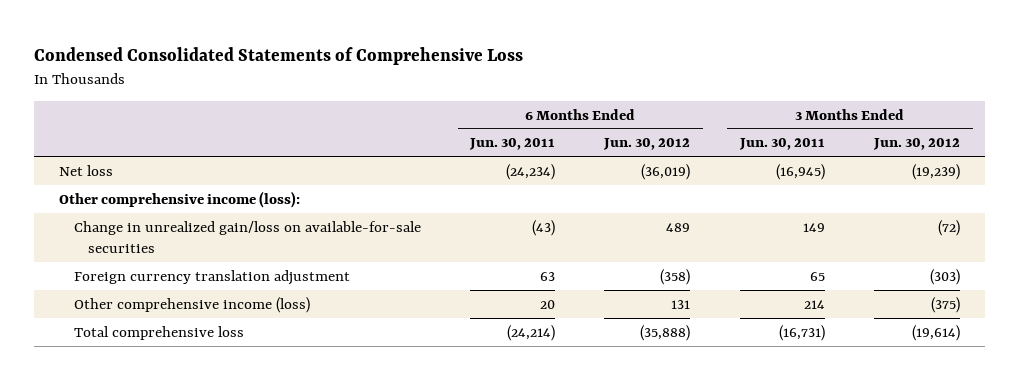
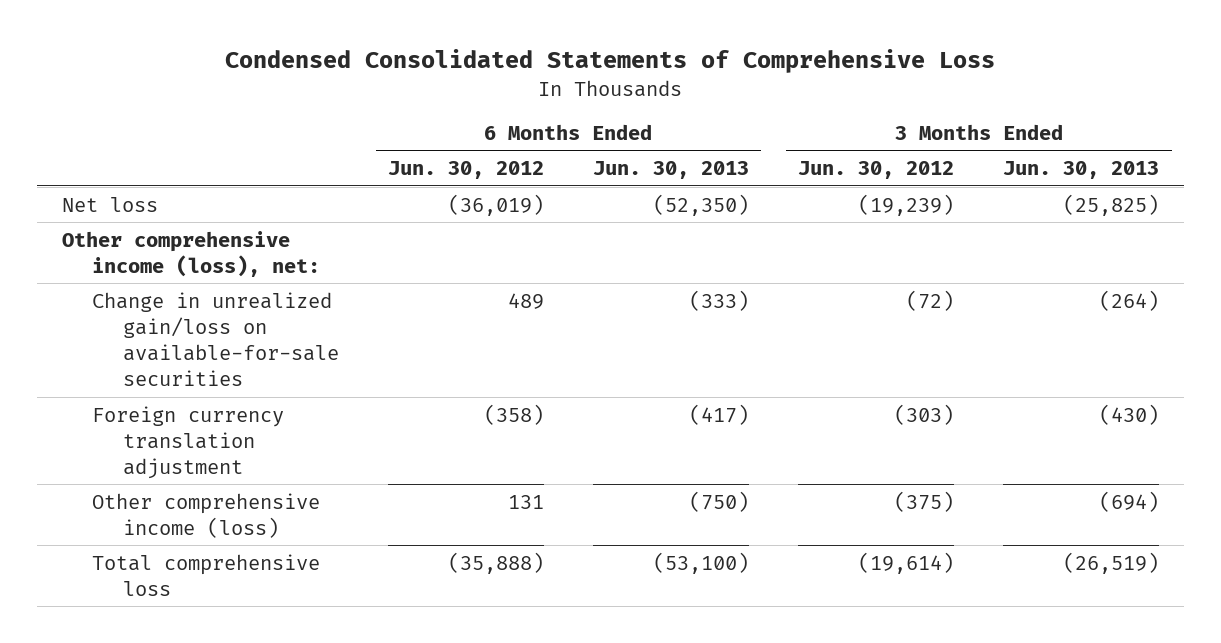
[469,138,556,151] Jun. 30, 2011 -> none
[738,138,825,151] Jun. 30, 2011 -> none
none -> [593,161,750,180] Jun. 30, 2013
none -> [1003,161,1160,180] Jun. 30, 2013
[59,190,301,208] Other comprehensive income (loss): -> [61,230,321,277] Other comprehensive income (loss), net:

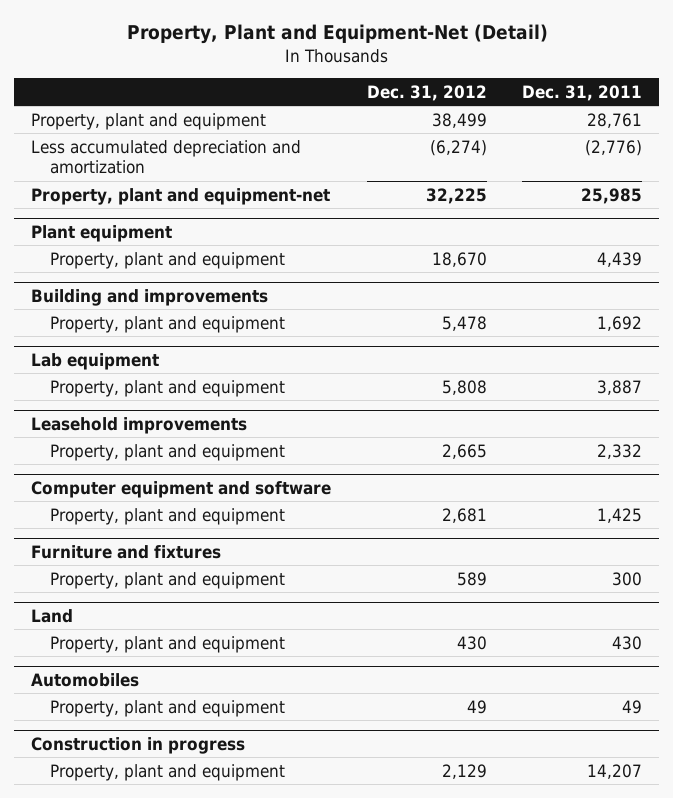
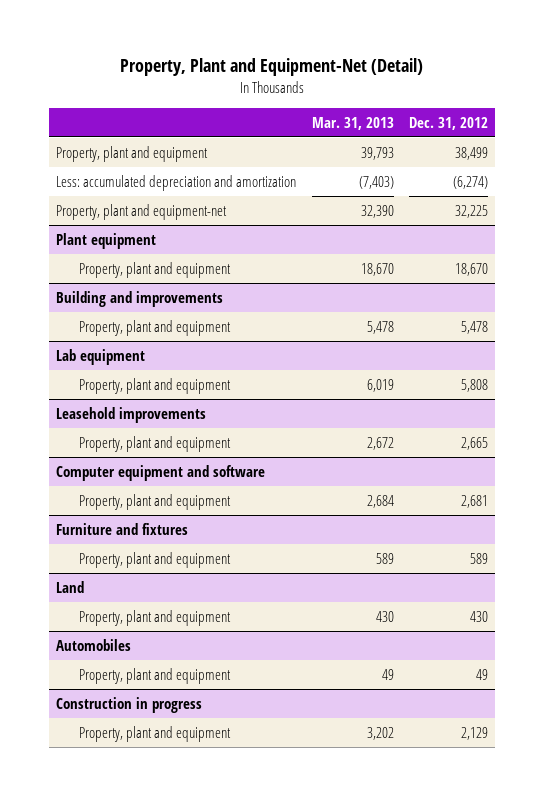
[521,84,642,101] Dec. 31, 2011 -> none
none -> [311,116,394,130] Mar. 31, 2013
[31,139,302,174] Less accumulated depreciation and amortization -> [56,175,297,192] Less: accumulated depreciation and amortization

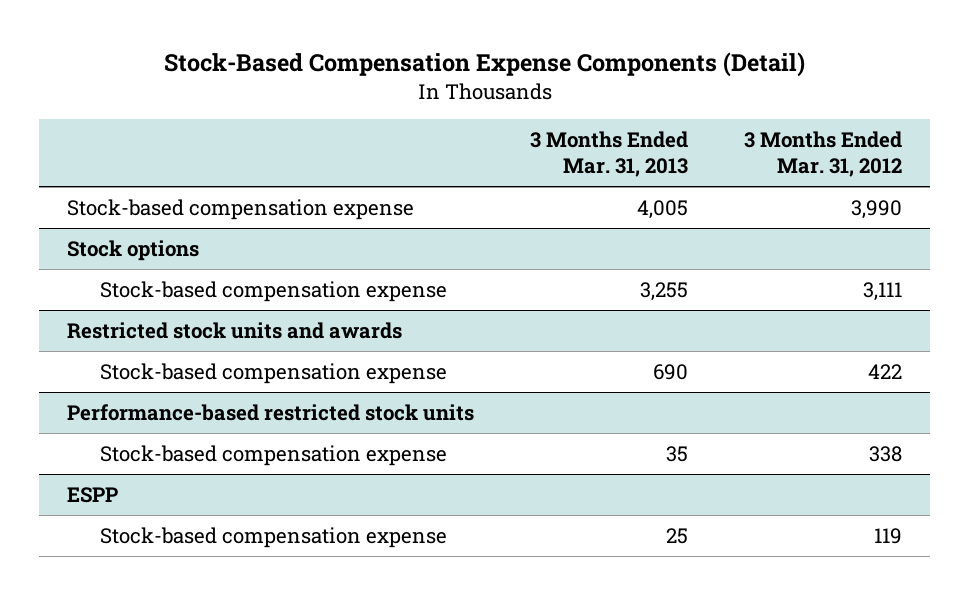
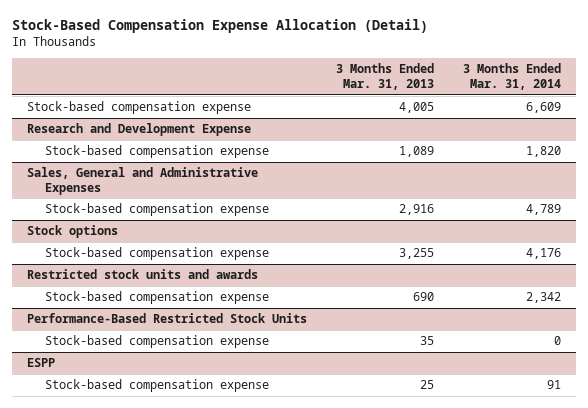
[163,52,805,78] Stock-Based Compensation Expense Components (Detail) -> [12,19,429,34] Stock-Based Compensation Expense Allocation (Detail)
[744,130,903,178] 3 Months Ended Mar. 31, 2012 -> none
none -> [463,63,562,90] 3 Months Ended Mar. 31, 2014
none -> [26,123,251,137] Research and Development Expense
none -> [45,145,270,159] Stock-based compensation expense
none -> [26,167,258,195] Sales, General and Administrative Expenses
none -> [45,203,270,217] Stock-based compensation expense
[67,403,475,421] Performance-based restricted stock units -> [26,313,307,324] Performance-Based Restricted Stock Units

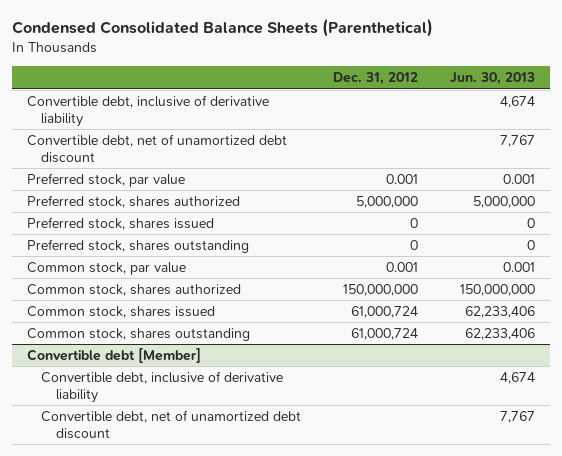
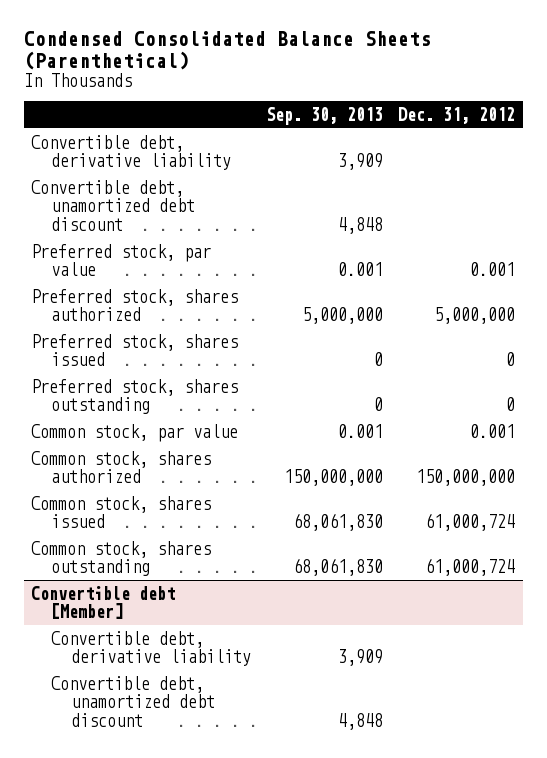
[449,72,535,86] Jun. 30, 2013 -> none
none -> [266,106,384,125] Sep. 30, 2013
[27,94,270,127] Convertible debt, inclusive of derivative liability -> [31,135,232,171] Convertible debt, derivative liability
[27,133,288,163] Convertible debt, net of unamortized debt discount -> [31,180,196,231] Convertible debt, unamortized debt discount
[41,370,284,403] Convertible debt, inclusive of derivative liability -> [51,631,251,667] Convertible debt, derivative liability
[41,409,302,439] Convertible debt, net of unamortized debt discount -> [51,676,215,727] Convertible debt, unamortized debt discount

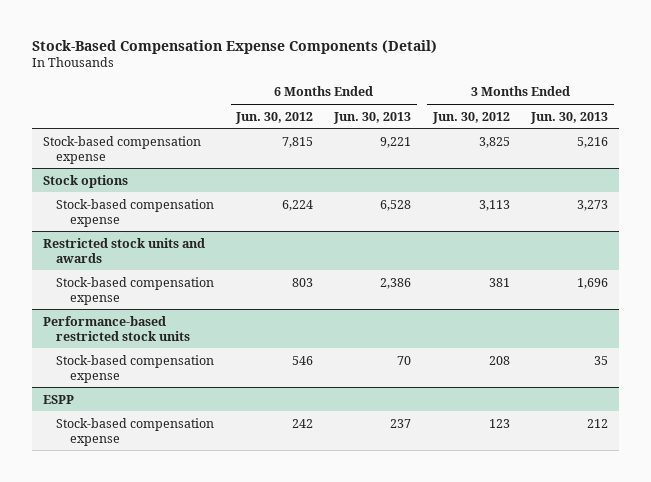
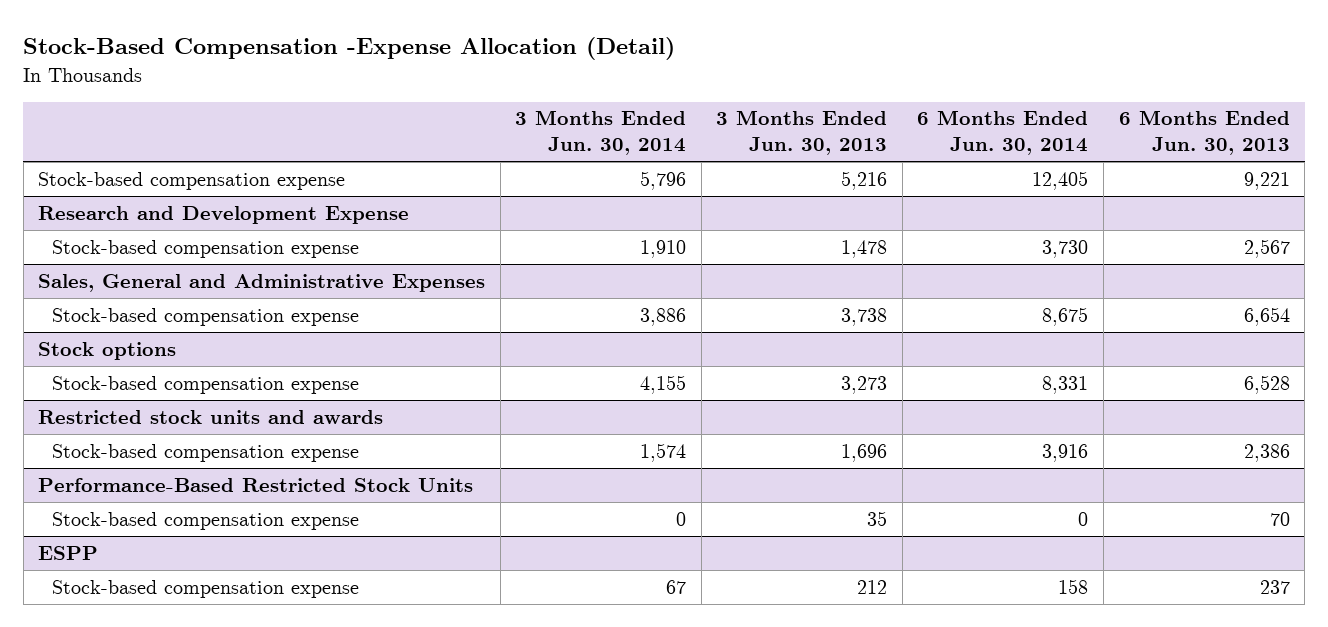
[31,39,437,54] Stock-Based Compensation Expense Components (Detail) -> [23,37,676,61] Stock-Based Compensation -Expense Allocation (Detail)
[234,111,313,124] Jun. 30, 2012 -> none
[431,111,510,124] Jun. 30, 2012 -> none
none -> [515,110,687,156] 3 Months Ended Jun. 30, 2014
none -> [917,110,1089,156] 6 Months Ended Jun. 30, 2014
none -> [38,205,410,224] Research and Development Expense
none -> [52,239,360,258] Stock-based compensation expense
none -> [38,273,486,292] Sales, General and Administrative Expenses
none -> [52,307,360,326] Stock-based compensation expense
[42,315,191,341] Performance-based restricted stock units -> [38,477,474,492] Performance-Based Restricted Stock Units

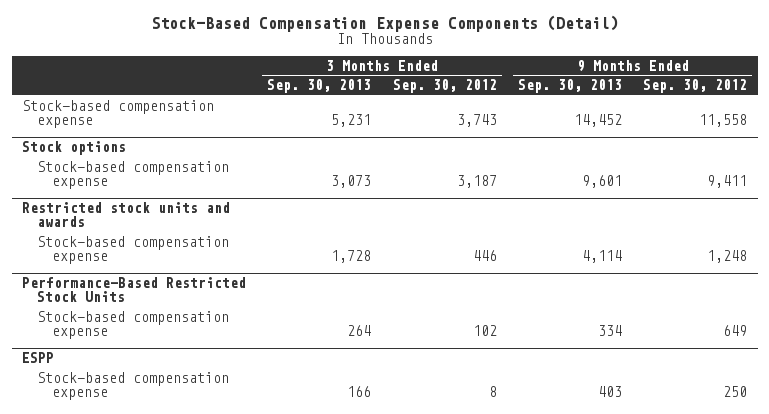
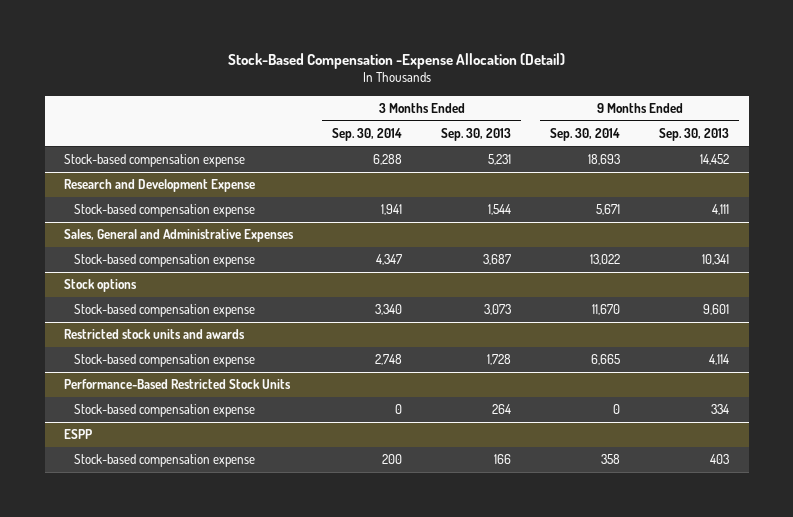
[150,15,619,33] Stock-Based Compensation Expense Components (Detail) -> [227,52,565,69] Stock-Based Compensation -Expense Allocation (Detail)
[392,79,497,94] Sep. 30, 2012 -> none
[643,79,748,94] Sep. 30, 2012 -> none
none -> [332,128,403,142] Sep. 30, 2014
none -> [550,128,621,142] Sep. 30, 2014
none -> [64,179,256,193] Research and Development Expense
none -> [73,204,255,218] Stock-based compensation expense
none -> [64,229,295,243] Sales, General and Administrative Expenses
none -> [73,254,255,268] Stock-based compensation expense

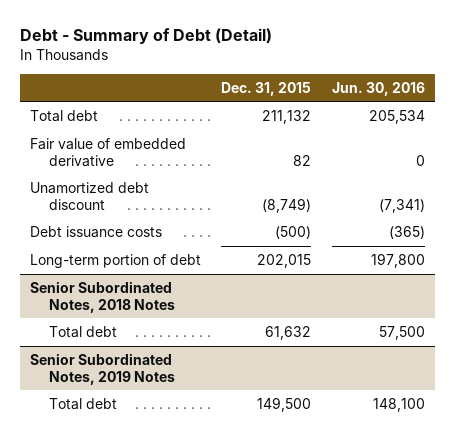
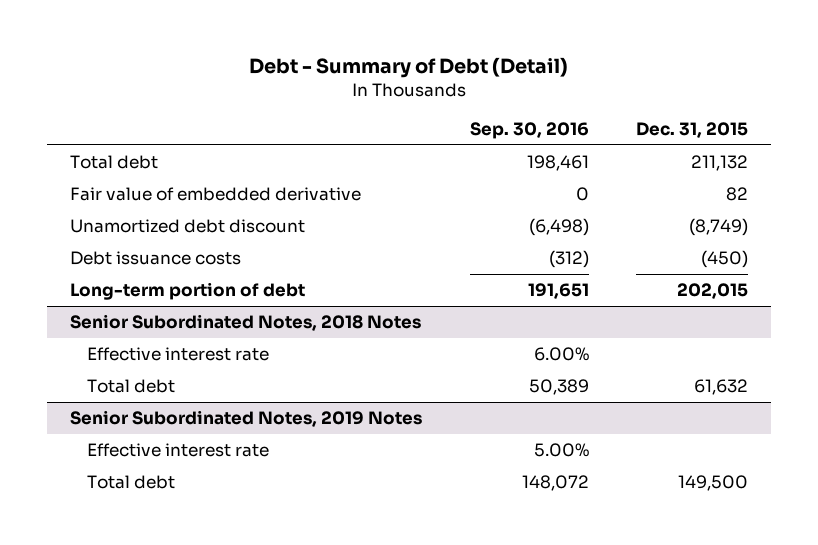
[331,81,425,96] Jun. 30, 2016 -> none
none -> [469,122,589,140] Sep. 30, 2016
[275,225,312,239] (500) -> [700,250,748,269] (450)
none -> [87,347,270,362] Effective interest rate
none -> [87,443,270,458] Effective interest rate

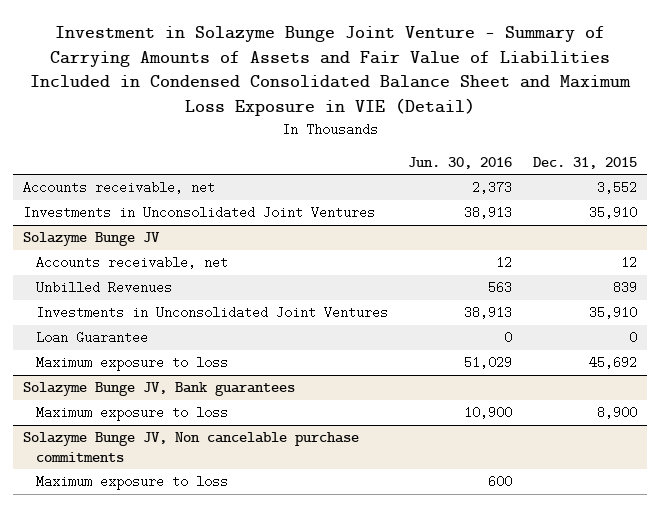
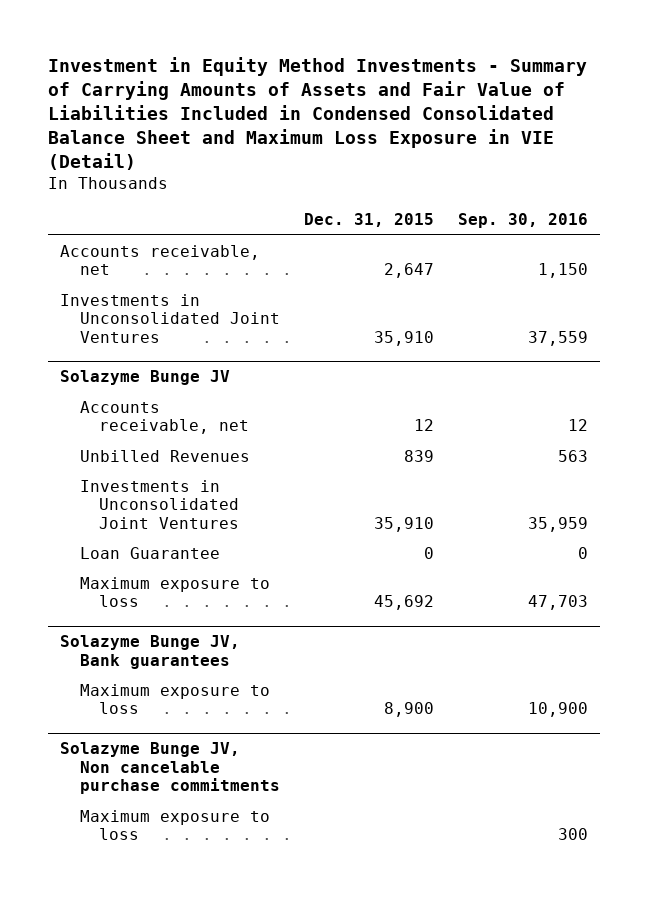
[29,25,631,117] Investment in Solazyme Bunge Joint Venture - Summary of Carrying Amounts of Assets and Fair Value of Liabilities Included in Condensed Consolidated Balance Sheet and Maximum Loss Exposure in VIE (Detail) -> [48,57,588,171] Investment in Equity Method Investments - Summary of Carrying Amounts of Assets and Fair Value of Liabilities Included in Condensed Consolidated Balance Sheet and Maximum Loss Exposure in VIE (Detail)
[408,156,513,169] Jun. 30, 2016 -> none
none -> [457,213,588,229] Sep. 30, 2016
[596,181,637,195] 3,552 -> [383,263,434,279] 2,647

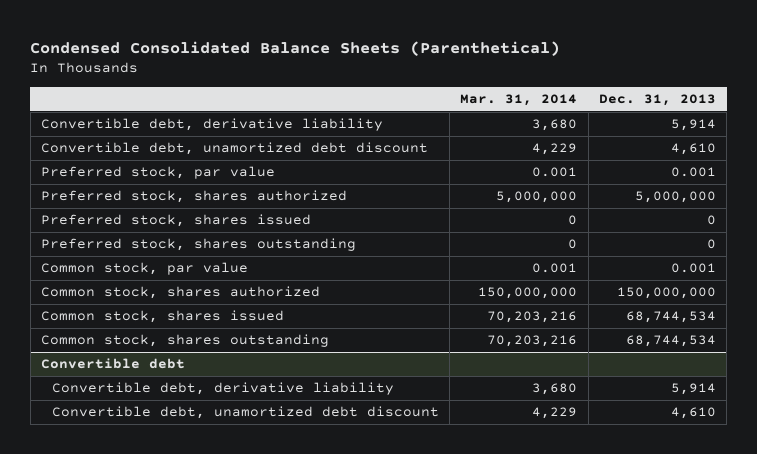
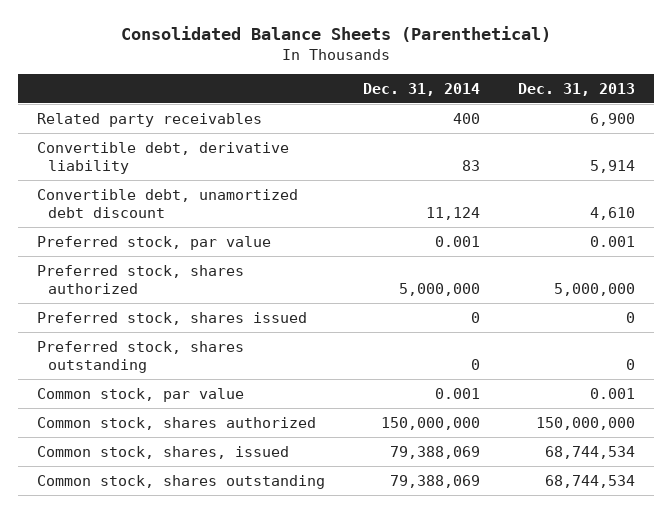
[30,40,561,56] Condensed Consolidated Balance Sheets (Parenthetical) -> [121,26,552,43] Consolidated Balance Sheets (Parenthetical)
[460,94,578,107] Mar. 31, 2014 -> none
none -> [363,82,481,96] Dec. 31, 2014
none -> [36,112,262,127] Related party receivables
[40,310,284,324] Common stock, shares issued -> [36,445,289,459] Common stock, shares, issued
[40,358,185,370] Convertible debt -> none
[51,382,394,396] Convertible debt, derivative liability -> none
[51,406,439,420] Convertible debt, unamortized debt discount -> none

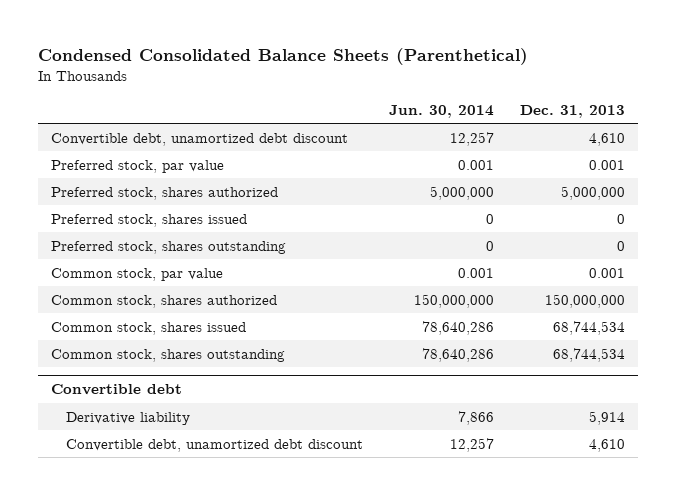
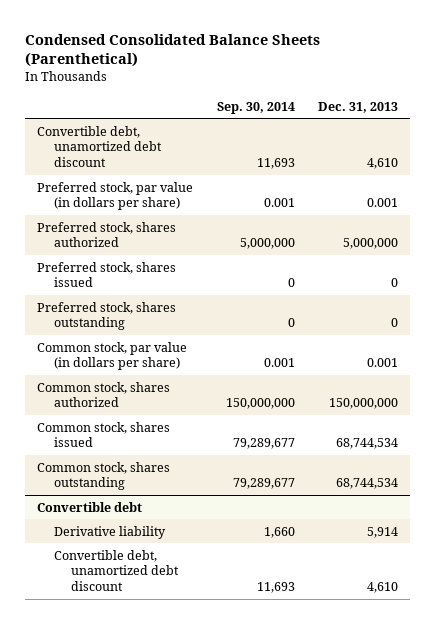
[388,104,494,118] Jun. 30, 2014 -> none
none -> [216,101,295,114] Sep. 30, 2014
[51,159,225,173] Preferred stock, par value -> [37,181,194,211] Preferred stock, par value (in dollars per share)
[51,267,224,281] Common stock, par value -> [37,341,188,371] Common stock, par value (in dollars per share)

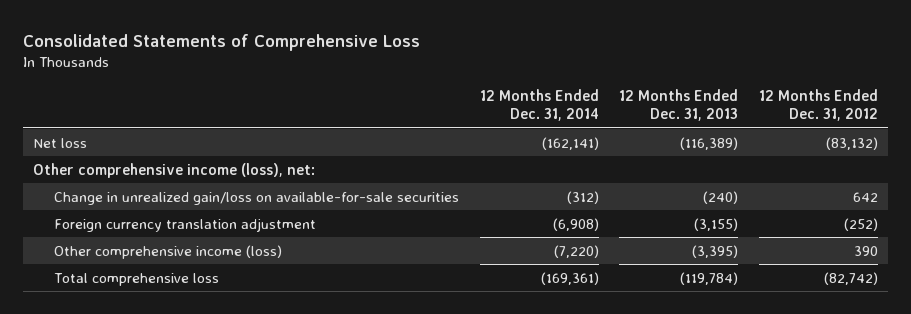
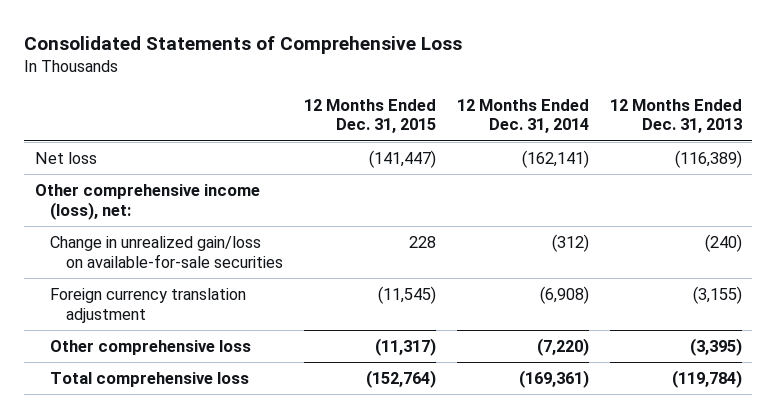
[758,88,878,121] 12 Months Ended Dec. 31, 2012 -> none
none -> [303,98,436,134] 12 Months Ended Dec. 31, 2015
[54,244,283,259] Other comprehensive income (loss) -> [50,340,252,356] Other comprehensive loss

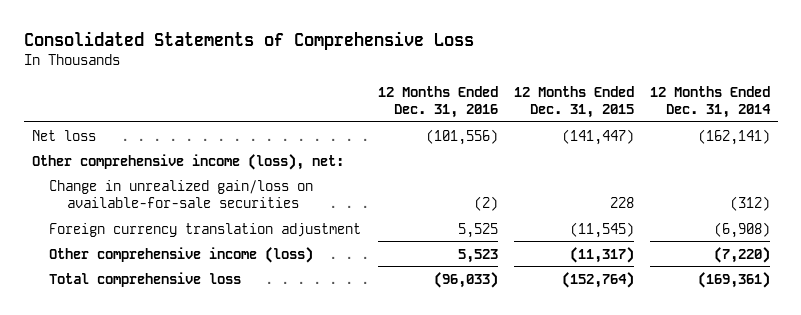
[609,98,742,134] 12 Months Ended Dec. 31, 2013 -> none
none -> [377,85,498,119] 12 Months Ended Dec. 31, 2016
[50,340,252,356] Other comprehensive loss -> [49,246,314,263] Other comprehensive income (loss)

